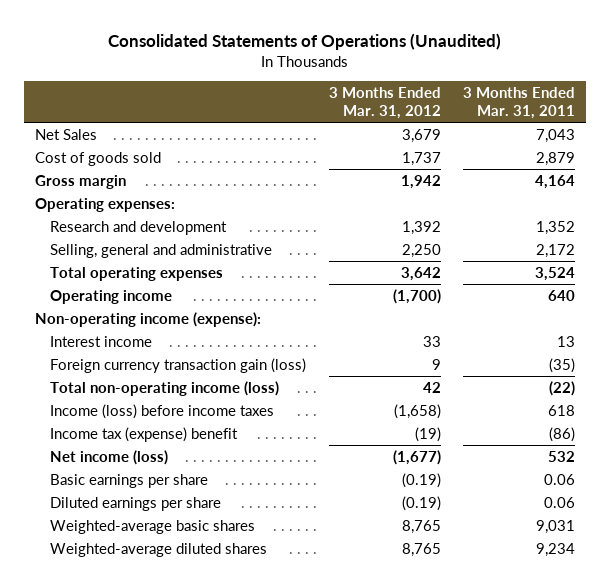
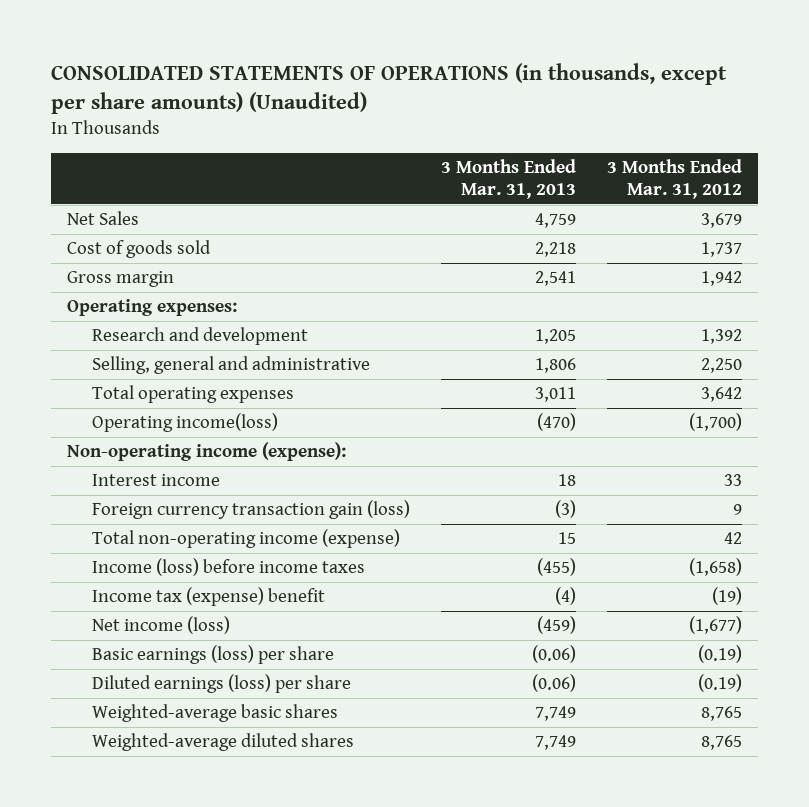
[108,32,502,50] Consolidated Statements of Operations (Unaudited) -> [51,63,728,114] CONSOLIDATED STATEMENTS OF OPERATIONS (in thousands, except per share amounts) (Unaudited)
[463,87,576,119] 3 Months Ended Mar. 31, 2011 -> none
none -> [441,159,577,200] 3 Months Ended Mar. 31, 2013
[50,289,173,304] Operating income -> [92,413,279,433] Operating income(loss)
[50,380,280,396] Total non-operating income (loss) -> [92,529,401,549] Total non-operating income (expense)
[50,473,209,488] Basic earnings per share -> [92,645,335,665] Basic earnings (loss) per share
[50,496,222,511] Diluted earnings per share -> [92,674,352,694] Diluted earnings (loss) per share

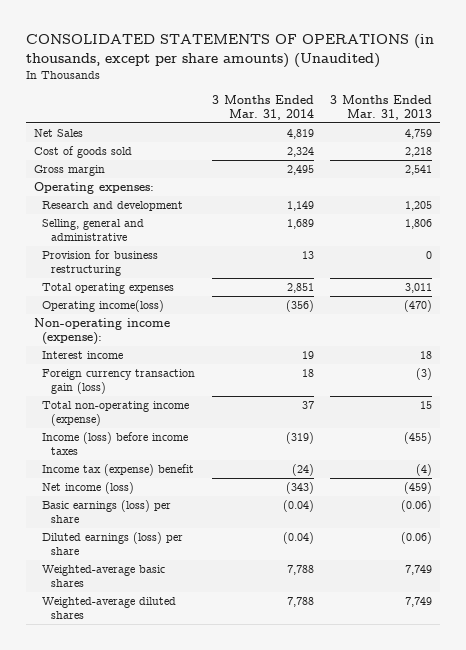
[607,159,743,200] 3 Months Ended Mar. 31, 2012 -> none
none -> [211,94,314,121] 3 Months Ended Mar. 31, 2014
none -> [42,249,159,277] Provision for business restructuring

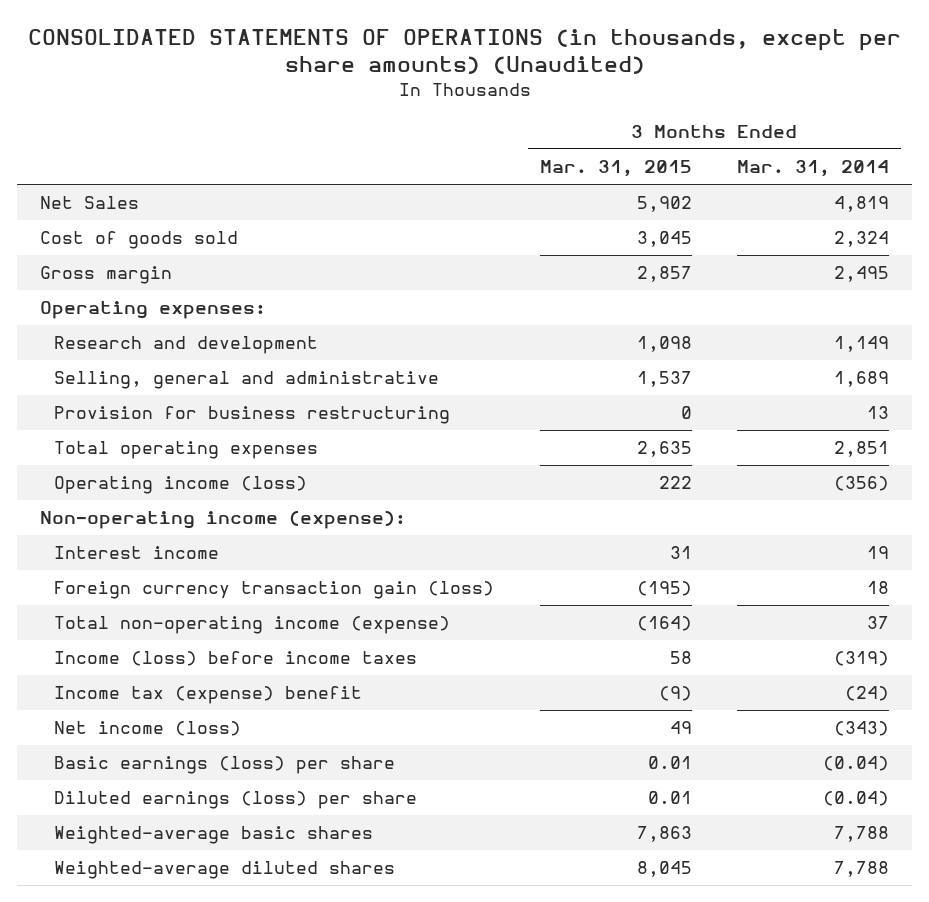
[330,94,433,121] 3 Months Ended Mar. 31, 2013 -> none
none -> [539,160,692,178] Mar. 31, 2015
[42,299,165,312] Operating income(loss) -> [54,476,308,495] Operating income (loss)

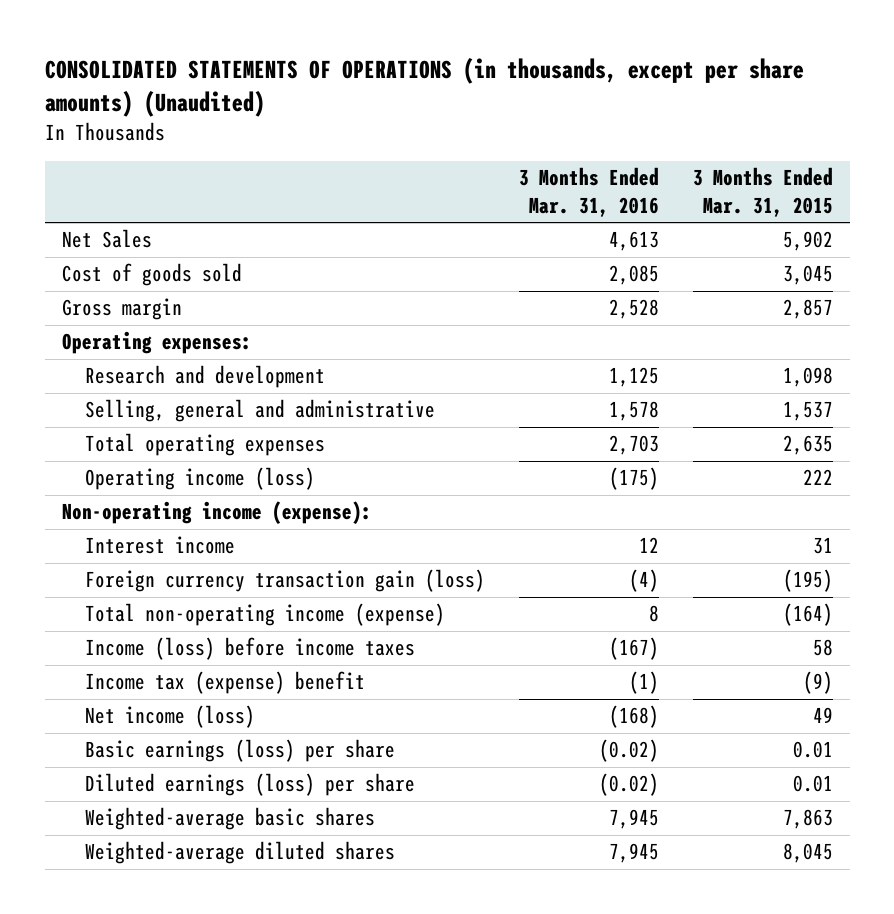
[737,160,890,178] Mar. 31, 2014 -> none
none -> [518,167,659,217] 3 Months Ended Mar. 31, 2016
[54,406,451,425] Provision for business restructuring -> none

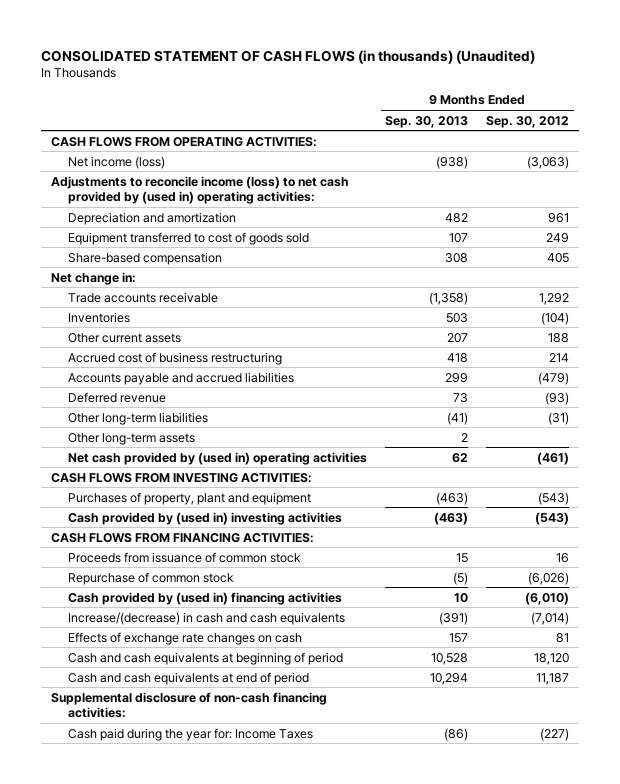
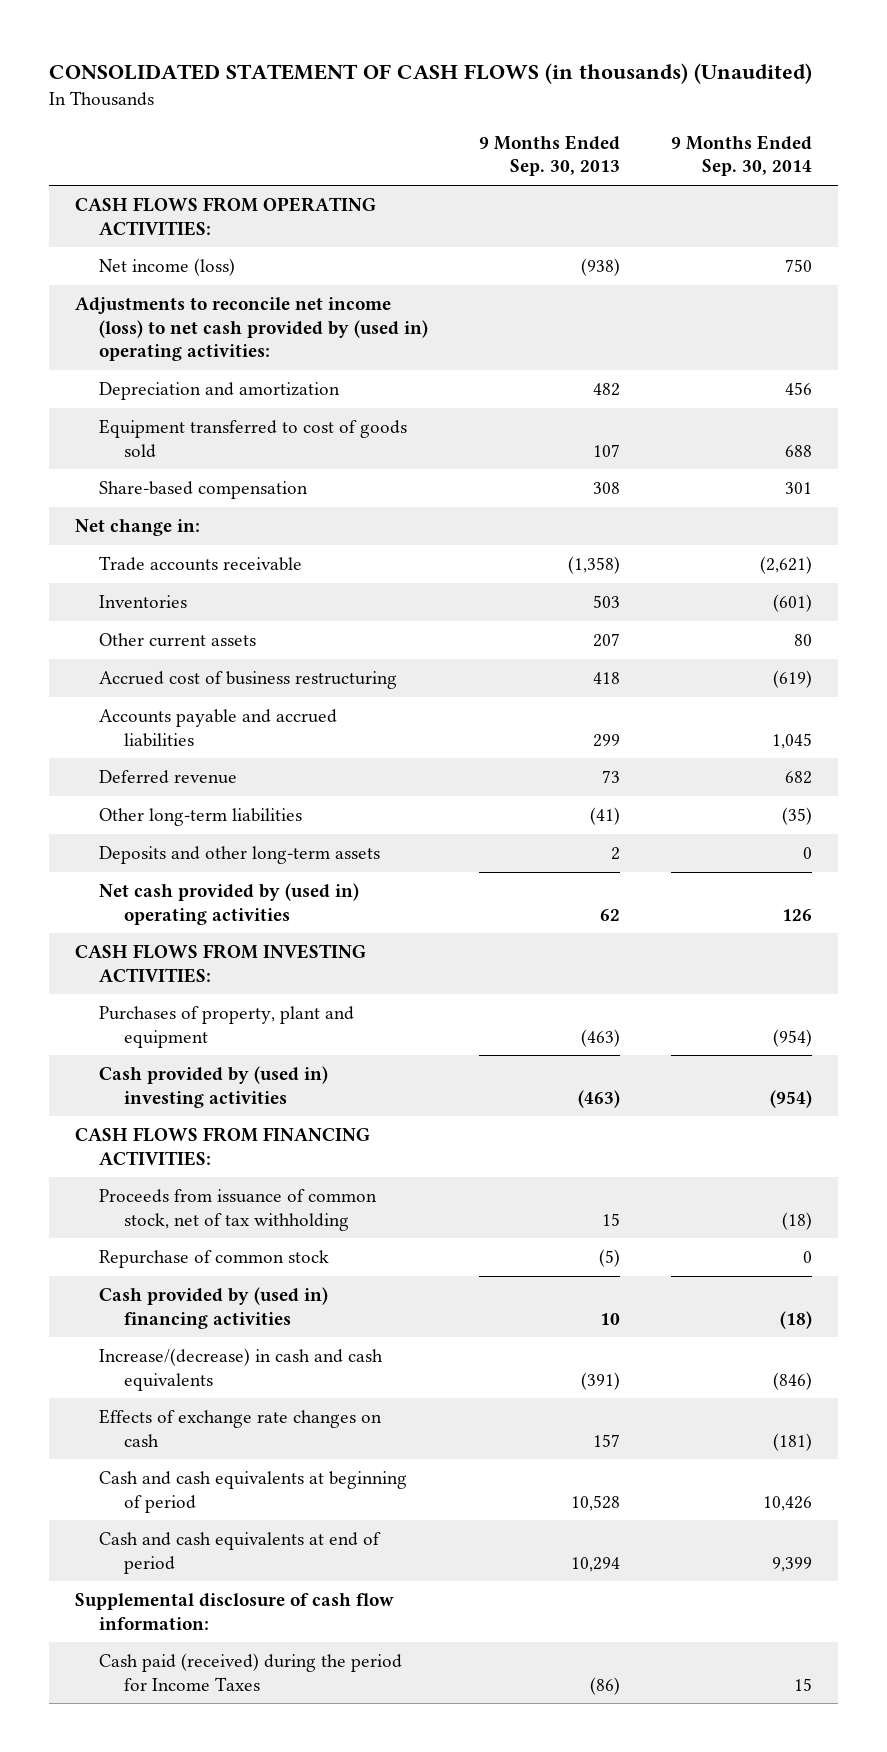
[486,115,570,128] Sep. 30, 2012 -> none
none -> [671,135,813,177] 9 Months Ended Sep. 30, 2014
[50,175,349,204] Adjustments to reconcile income (loss) to net cash provided by (used in) operating activities: -> [74,297,429,362] Adjustments to reconcile net income (loss) to net cash provided by (used in) operating activities:
[67,432,195,445] Other long-term assets -> [99,846,381,865] Deposits and other long-term assets
[67,551,301,563] Proceeds from issuance of common stock -> [99,1189,378,1231] Proceeds from issuance of common stock, net of tax withholding
[50,691,327,718] Supplemental disclosure of non-cash financing activities: -> [74,1593,394,1630] Supplemental disclosure of cash flow information:
[67,727,313,741] Cash paid during the year for: Income Taxes -> [99,1653,403,1691] Cash paid (received) during the period for Income Taxes

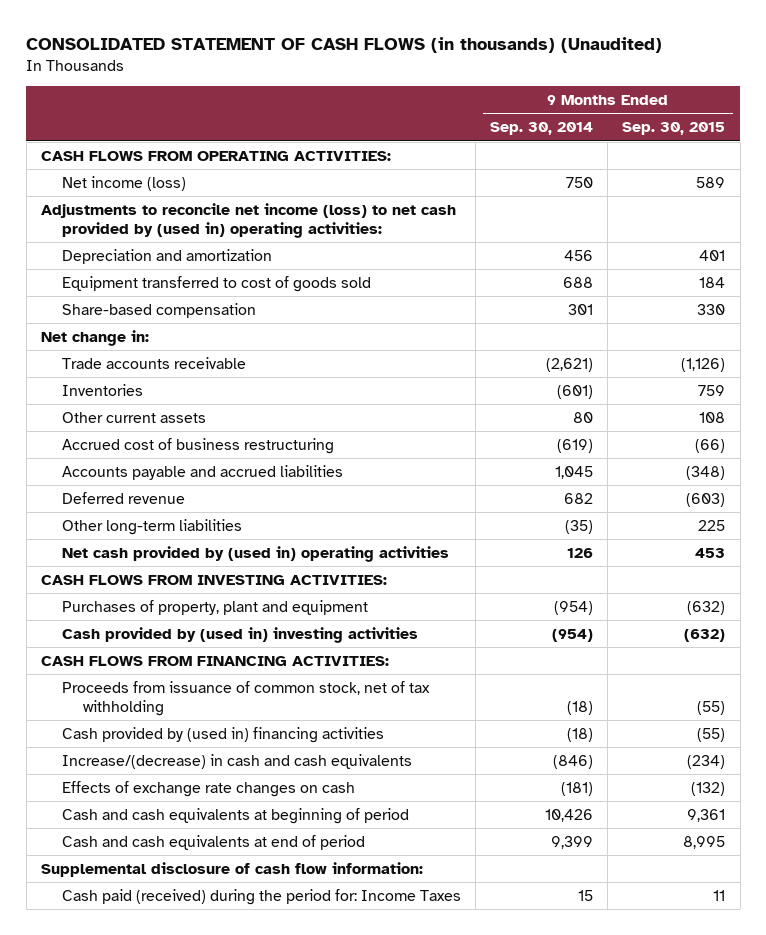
[479,135,621,177] 9 Months Ended Sep. 30, 2013 -> none
none -> [622,122,726,136] Sep. 30, 2015
[99,846,381,865] Deposits and other long-term assets -> none
[99,1250,330,1269] Repurchase of common stock -> none
[99,1653,403,1691] Cash paid (received) during the period for Income Taxes -> [61,888,461,905] Cash paid (received) during the period for: Income Taxes

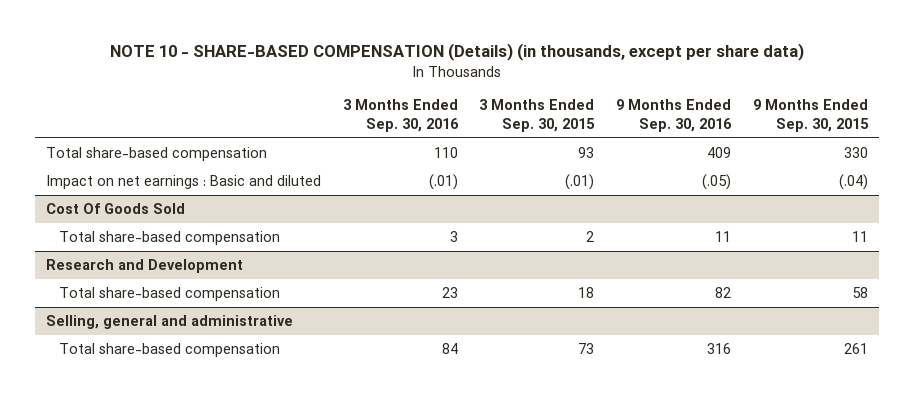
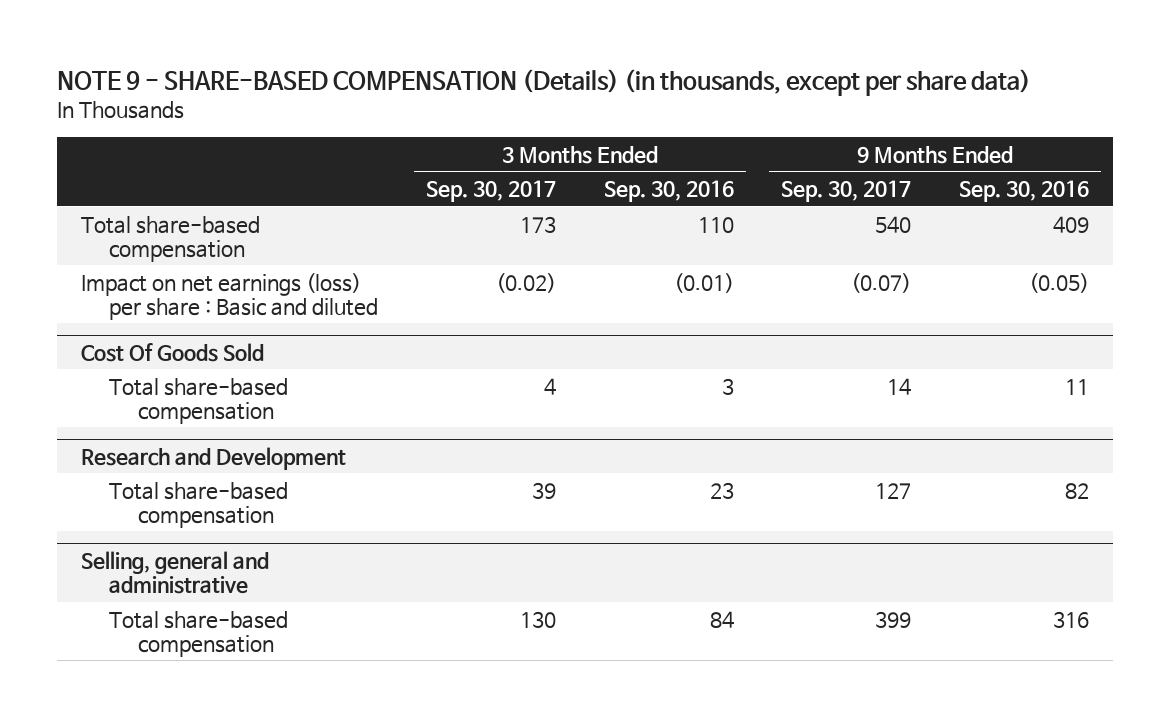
[109,43,804,62] NOTE 10 - SHARE-BASED COMPENSATION (Details) (in thousands, except per share data) -> [56,68,1031,96] NOTE 9 - SHARE-BASED COMPENSATION (Details) (in thousands, except per share data)
[479,99,596,132] 3 Months Ended Sep. 30, 2015 -> none
[753,99,870,132] 9 Months Ended Sep. 30, 2015 -> none
none -> [426,180,557,203] Sep. 30, 2017
none -> [781,180,912,203] Sep. 30, 2017
[45,175,321,190] Impact on net earnings : Basic and diluted -> [80,272,379,320] Impact on net earnings (loss) per share : Basic and diluted
[428,174,458,191] (.01) -> [673,272,734,293] (0.01)
[702,174,732,191] (.05) -> [1029,272,1090,293] (0.05)

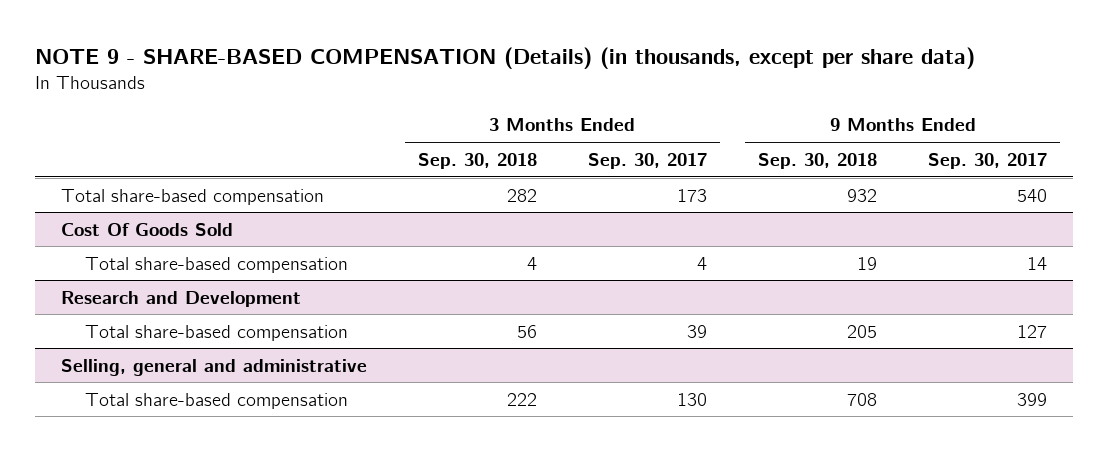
[603,180,734,203] Sep. 30, 2016 -> none
[959,180,1090,203] Sep. 30, 2016 -> none
none -> [417,152,537,169] Sep. 30, 2018
none -> [758,152,878,169] Sep. 30, 2018
[80,272,379,320] Impact on net earnings (loss) per share : Basic and diluted -> none

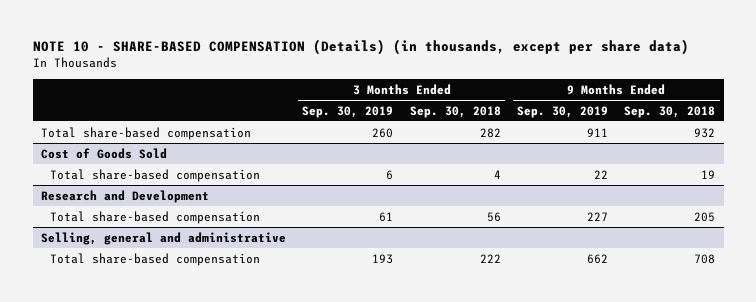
[35,47,976,70] NOTE 9 - SHARE-BASED COMPENSATION (Details) (in thousands, except per share data) -> [32,39,689,56] NOTE 10 - SHARE-BASED COMPENSATION (Details) (in thousands, except per share data)
[588,152,708,169] Sep. 30, 2017 -> none
[928,152,1048,169] Sep. 30, 2017 -> none
none -> [302,105,394,118] Sep. 30, 2019
none -> [517,105,609,118] Sep. 30, 2019
[60,222,233,236] Cost Of Goods Sold -> [41,147,168,159] Cost of Goods Sold

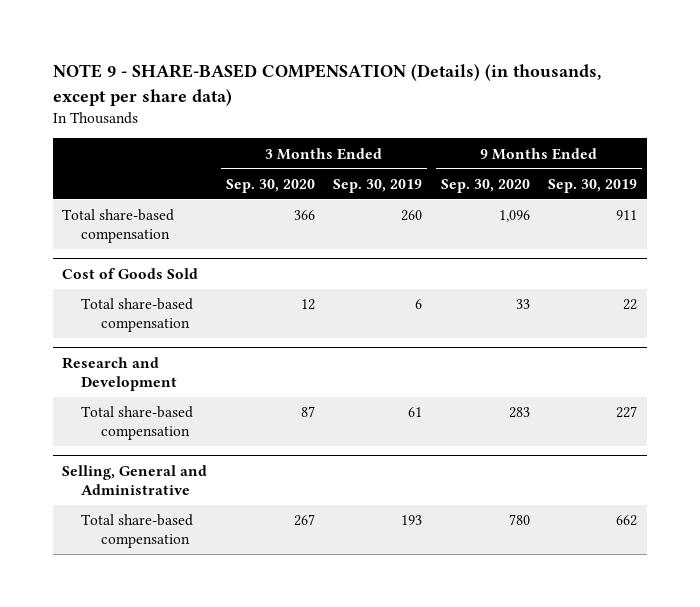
[32,39,689,56] NOTE 10 - SHARE-BASED COMPENSATION (Details) (in thousands, except per share data) -> [52,64,601,106] NOTE 9 - SHARE-BASED COMPENSATION (Details) (in thousands, except per share data)
[409,105,501,118] Sep. 30, 2018 -> none
[624,105,716,118] Sep. 30, 2018 -> none
none -> [225,178,315,193] Sep. 30, 2020
none -> [440,178,530,193] Sep. 30, 2020
[41,231,287,245] Selling, general and administrative -> [62,464,208,496] Selling, General and Administrative

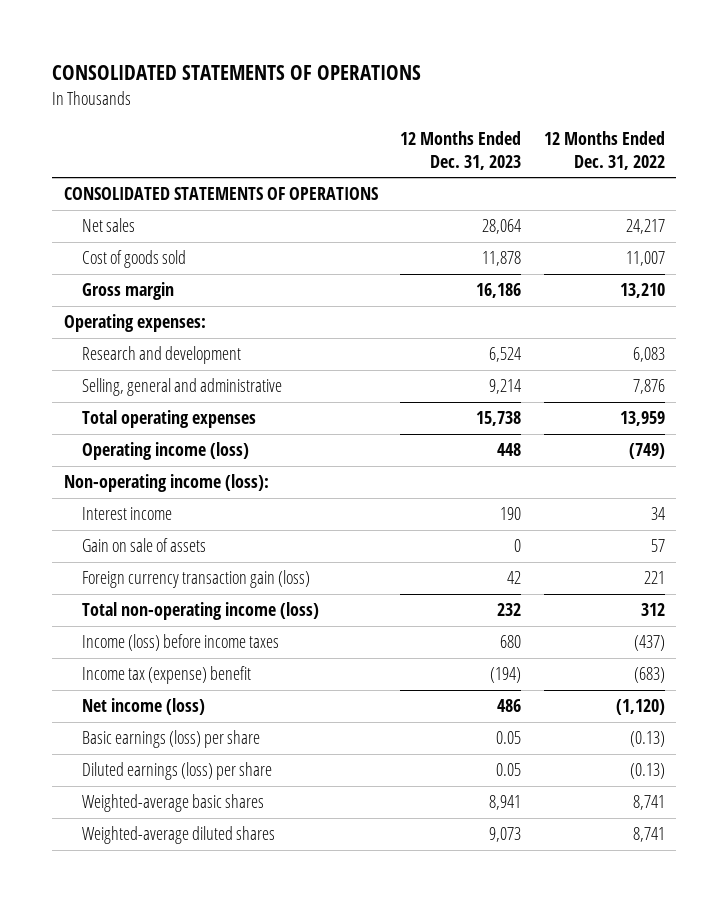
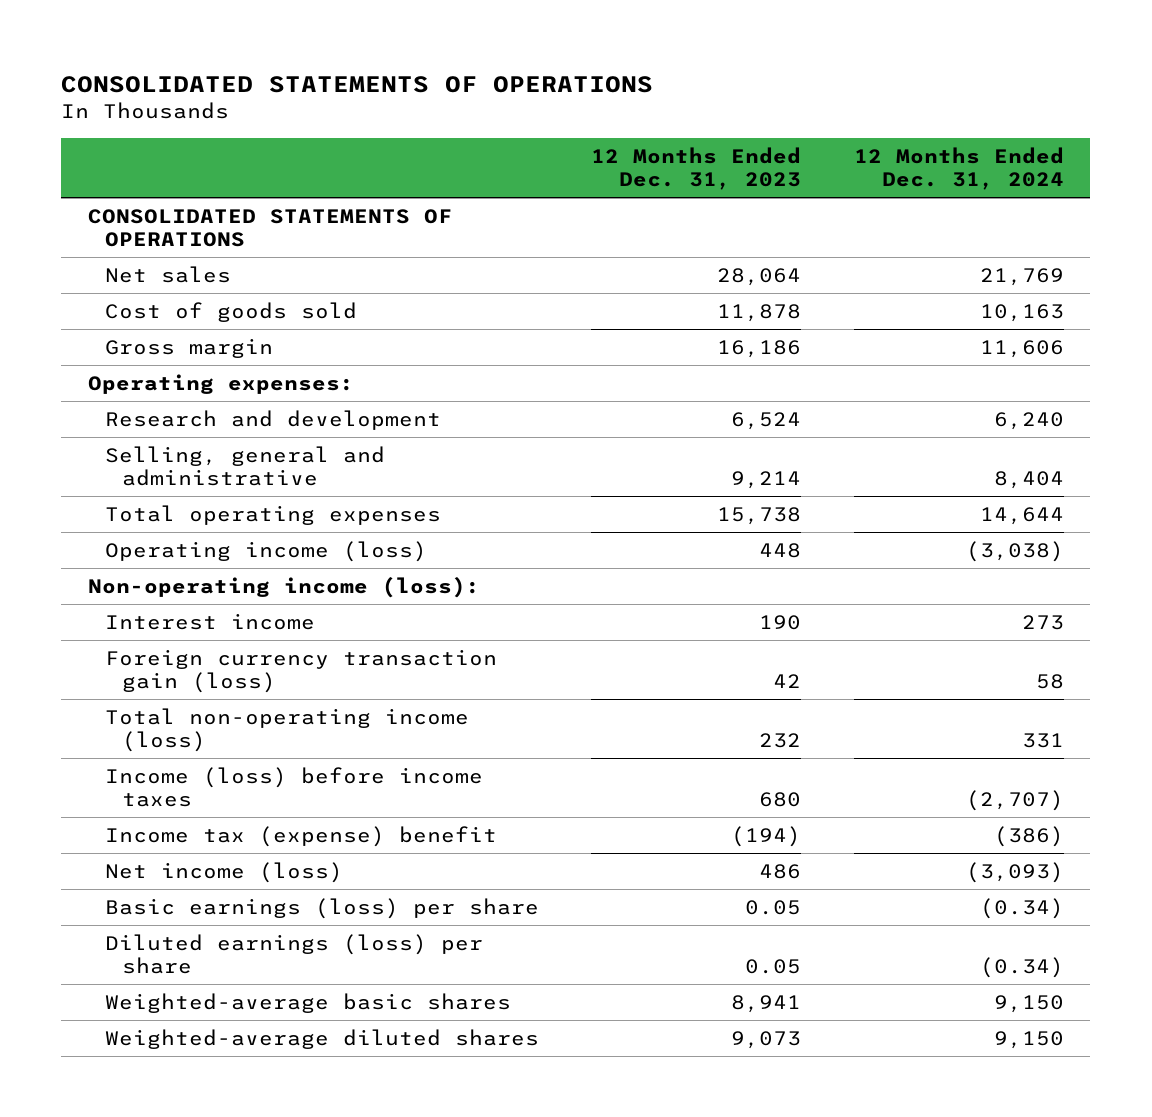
[543,130,665,170] 12 Months Ended Dec. 31, 2022 -> none
none -> [854,146,1065,191] 12 Months Ended Dec. 31, 2024
[82,538,207,553] Gain on sale of assets -> none

